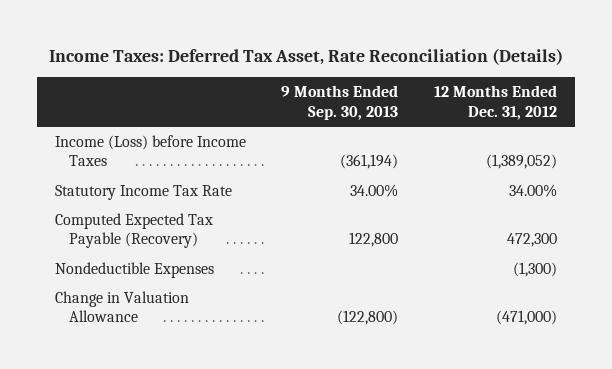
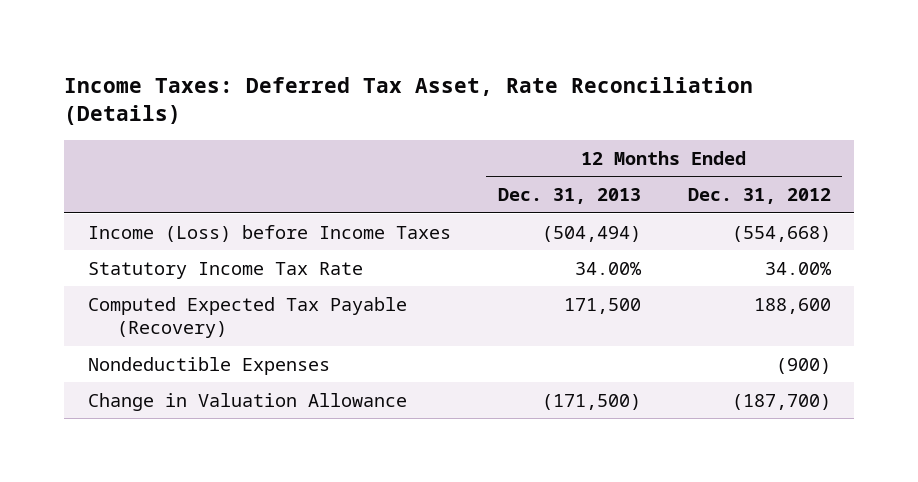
[281,85,399,120] 9 Months Ended Sep. 30, 2013 -> none
none -> [497,188,641,205] Dec. 31, 2013
[485,154,557,170] (1,389,052) -> [731,225,831,242] (554,668)
[506,233,557,248] 472,300 -> [753,297,831,314] 188,600
[512,262,557,278] (1,300) -> [775,357,831,374] (900)
[495,310,557,326] (471,000) -> [731,393,831,410] (187,700)

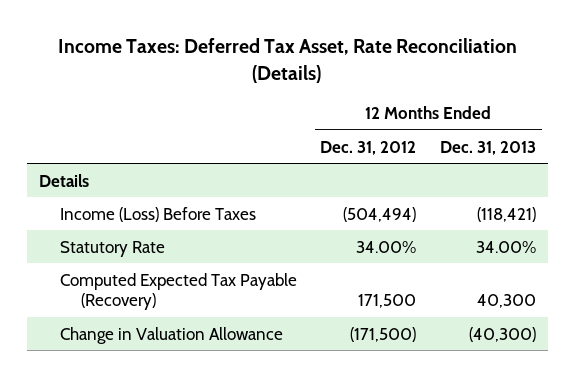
[87,356,330,375] Nondeductible Expenses -> none
none -> [38,173,89,187] Details
[87,224,451,242] Income (Loss) before Income Taxes -> [59,206,256,222] Income (Loss) Before Taxes
[541,225,641,242] (504,494) -> [477,206,537,222] (118,421)
[731,225,831,242] (554,668) -> [343,206,417,222] (504,494)
[87,261,363,279] Statutory Income Tax Rate -> [59,240,165,257] Statutory Rate
[563,297,641,314] 171,500 -> [477,294,537,309] 40,300
[753,297,831,314] 188,600 -> [358,294,417,309] 171,500
[541,393,641,410] (171,500) -> [469,326,537,342] (40,300)
[731,393,831,410] (187,700) -> [350,326,417,342] (171,500)

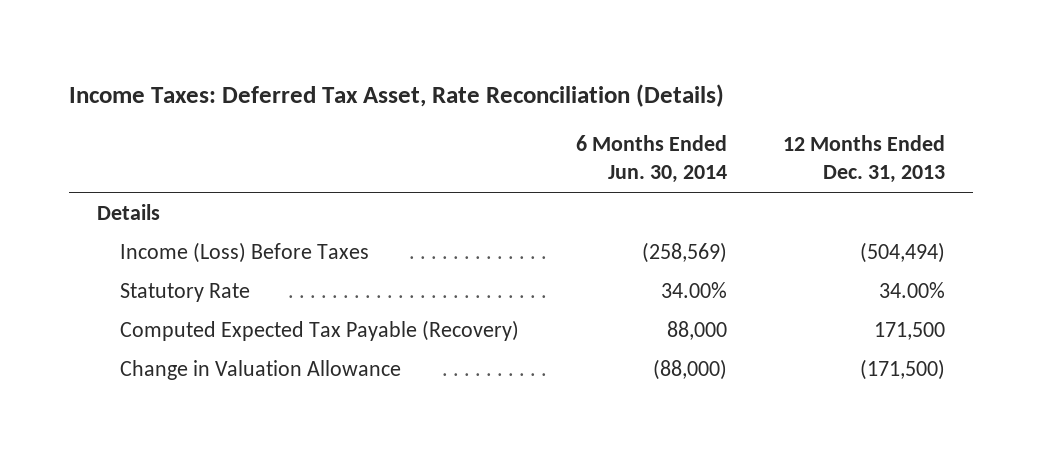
[320,140,417,155] Dec. 31, 2012 -> none
none -> [575,135,727,184] 6 Months Ended Jun. 30, 2014
[477,206,537,222] (118,421) -> [860,241,946,263] (504,494)
[477,294,537,309] 40,300 -> [874,321,946,340] 171,500
[469,326,537,342] (40,300) -> [860,358,946,380] (171,500)

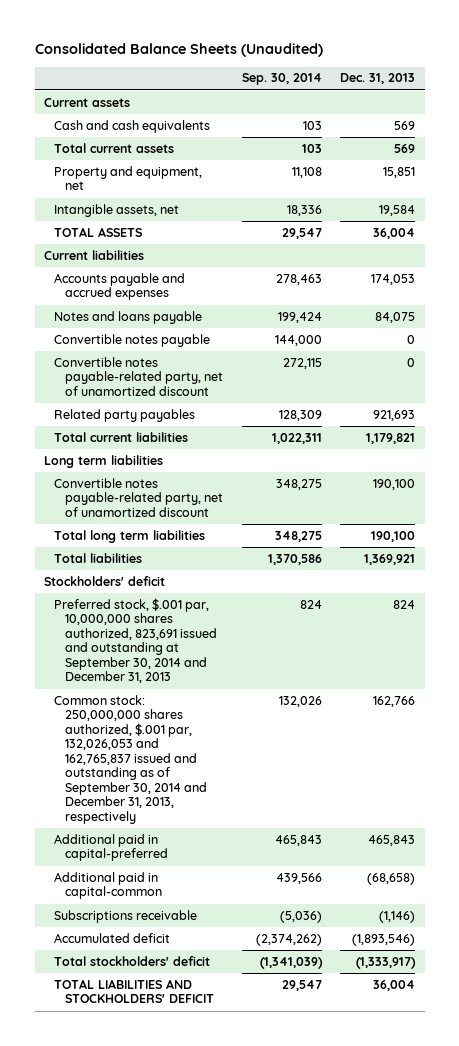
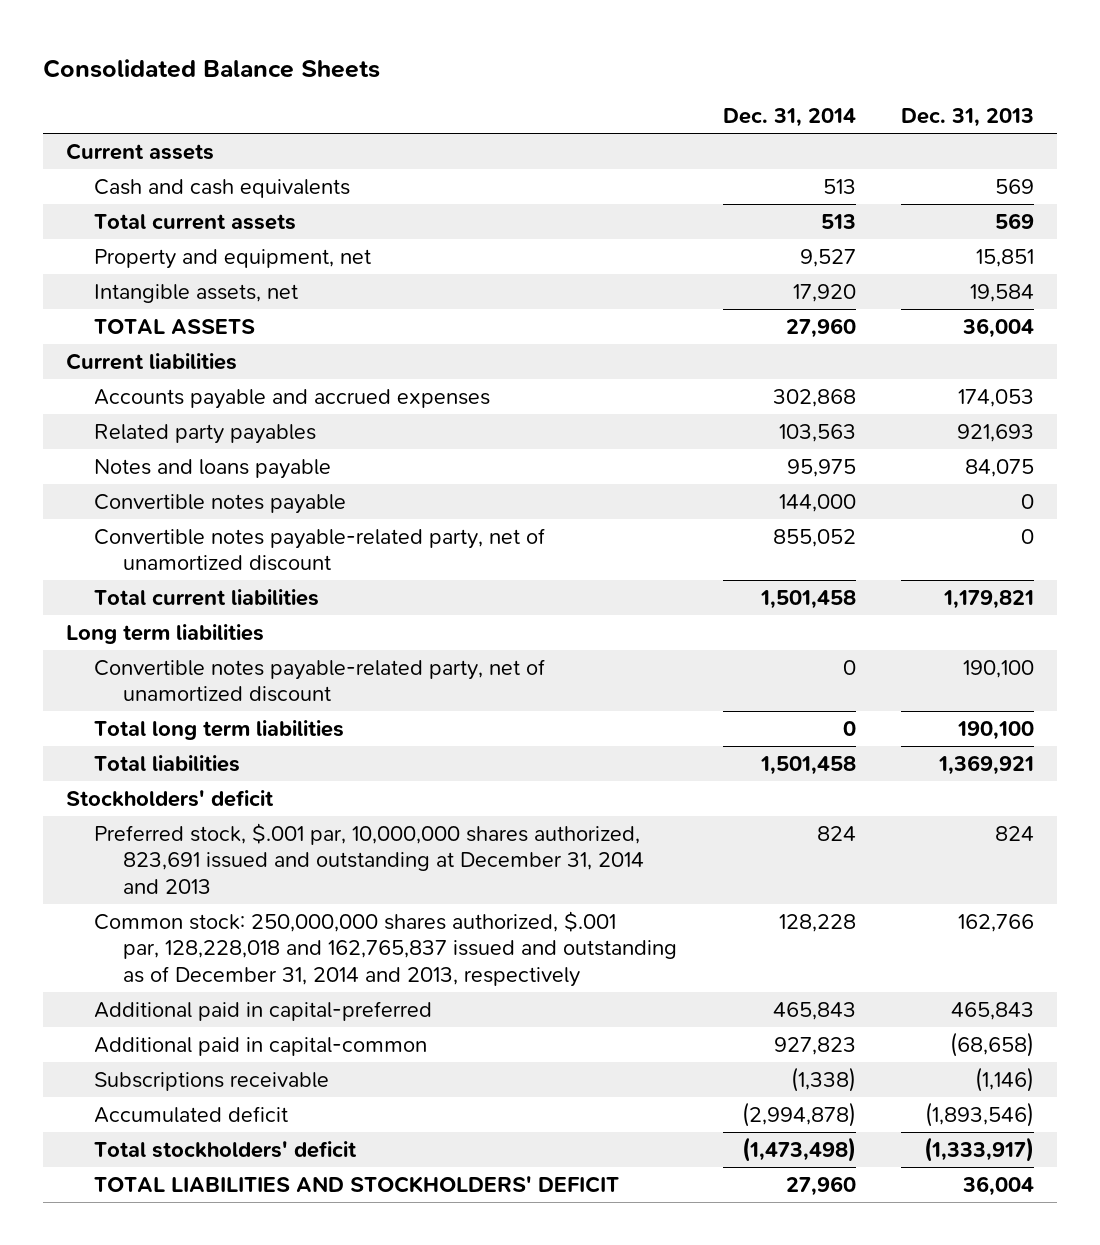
[34,43,323,58] Consolidated Balance Sheets (Unaudited) -> [42,58,380,78] Consolidated Balance Sheets
[241,73,322,86] Sep. 30, 2014 -> none
none -> [722,108,856,128] Dec. 31, 2014
[54,408,196,422] Related party payables -> [94,423,317,444] Related party payables
[54,597,217,684] Preferred stock, $.001 par, 10,000,000 shares authorized, 823,691 issued and outstanding at September 30, 2014 and December 31, 2013 -> [94,822,645,894] Preferred stock, $.001 par, 10,000,000 shares authorized, 823,691 issued and outstanding at December 31, 2014 and 2013
[54,694,207,824] Common stock: 250,000,000 shares authorized, $.001 par, 132,026,053 and 162,765,837 issued and outstanding as of September 30, 2014 and December 31, 2013, respectively -> [94,910,678,987] Common stock: 250,000,000 shares authorized, $.001 par, 128,228,018 and 162,765,837 issued and outstanding as of December 31, 2014 and 2013, respectively

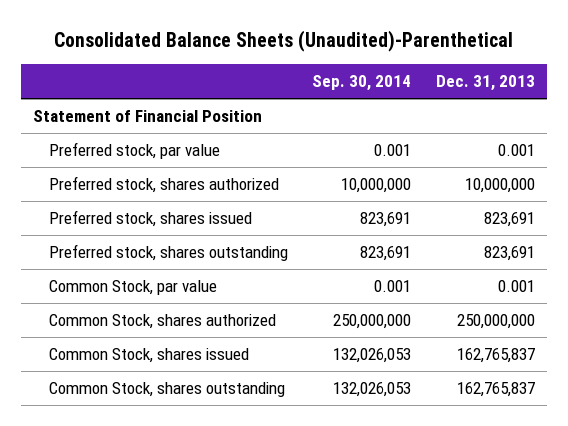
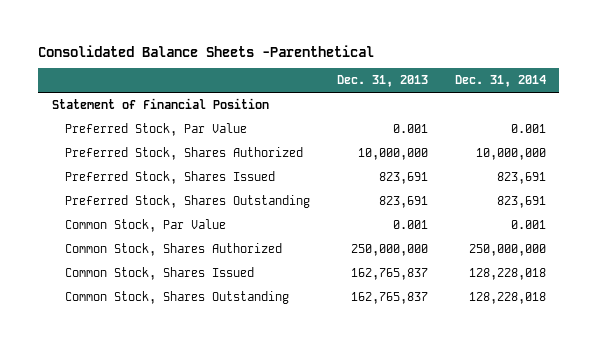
[54,30,514,53] Consolidated Balance Sheets (Unaudited)-Parenthetical -> [38,44,375,57] Consolidated Balance Sheets -Parenthetical
[312,74,412,91] Sep. 30, 2014 -> none
none -> [454,75,546,88] Dec. 31, 2014
[48,142,220,160] Preferred stock, par value -> [65,123,248,137] Preferred Stock, Par Value
[48,176,279,194] Preferred stock, shares authorized -> [65,147,304,161] Preferred Stock, Shares Authorized
[48,210,252,228] Preferred stock, shares issued -> [65,171,276,185] Preferred Stock, Shares Issued
[48,244,288,262] Preferred stock, shares outstanding -> [65,195,311,209] Preferred Stock, Shares Outstanding
[48,280,217,296] Common Stock, par value -> [65,219,227,233] Common Stock, Par Value
[48,314,276,330] Common Stock, shares authorized -> [65,243,283,257] Common Stock, Shares Authorized
[48,348,249,364] Common Stock, shares issued -> [65,267,255,281] Common Stock, Shares Issued
[48,382,285,398] Common Stock, shares outstanding -> [65,291,290,305] Common Stock, Shares Outstanding

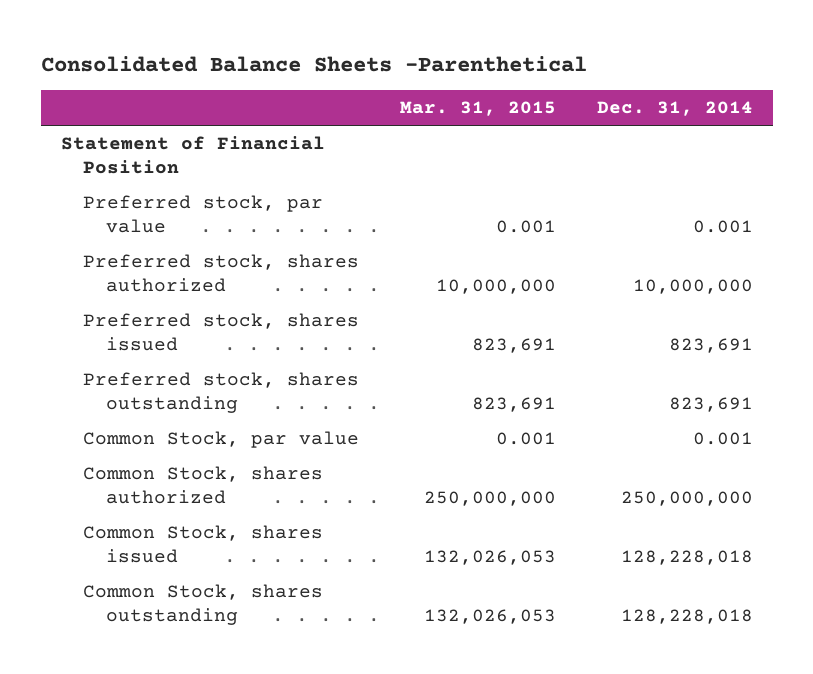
[337,75,429,88] Dec. 31, 2013 -> none
none -> [399,101,556,117] Mar. 31, 2015
[65,123,248,137] Preferred Stock, Par Value -> [83,195,324,234] Preferred stock, par value
[65,147,304,161] Preferred Stock, Shares Authorized -> [83,254,360,293] Preferred stock, shares authorized
[65,171,276,185] Preferred Stock, Shares Issued -> [83,313,360,352] Preferred stock, shares issued
[65,195,311,209] Preferred Stock, Shares Outstanding -> [83,372,360,414] Preferred stock, shares outstanding
[65,219,227,233] Common Stock, Par Value -> [83,431,360,449] Common Stock, par value
[65,243,283,257] Common Stock, Shares Authorized -> [83,466,324,505] Common Stock, shares authorized
[65,267,255,281] Common Stock, Shares Issued -> [83,525,324,564] Common Stock, shares issued
[65,291,290,305] Common Stock, Shares Outstanding -> [83,584,324,626] Common Stock, shares outstanding

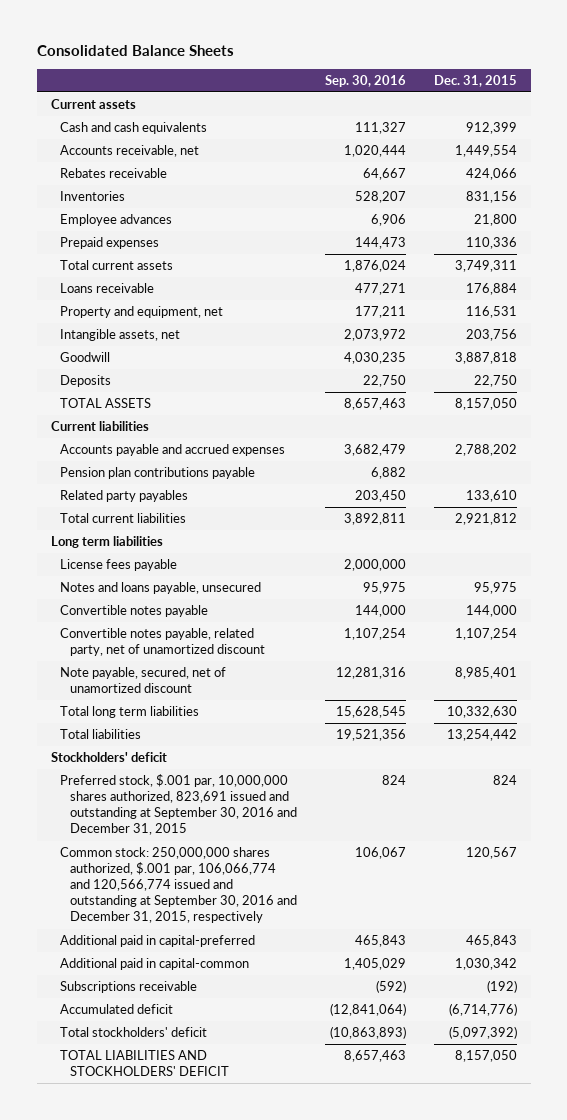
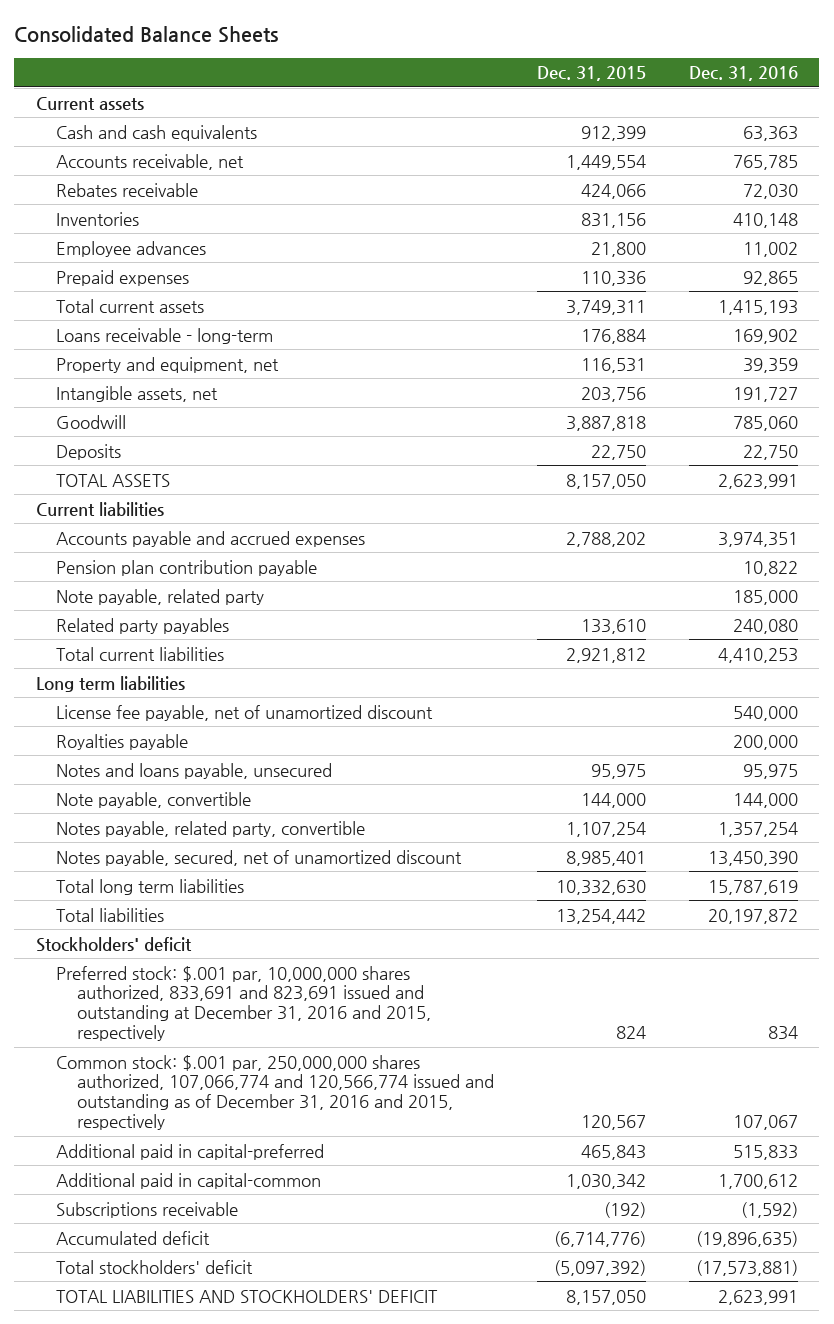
[324,74,406,87] Sep. 30, 2016 -> none
none -> [688,66,798,82] Dec. 31, 2016
[60,283,155,294] Loans receivable -> [56,327,274,344] Loans receivable - long-term
[60,467,256,480] Pension plan contributions payable -> [56,559,318,576] Pension plan contribution payable
none -> [56,588,265,605] Note payable, related party
[60,559,178,572] License fees payable -> none
none -> [56,704,434,721] License fee payable, net of unamortized discount
none -> [56,733,189,750] Royalties payable
[60,605,209,618] Convertible notes payable -> [56,791,252,808] Note payable, convertible
[60,628,266,657] Convertible notes payable, related party, net of unamortized discount -> [56,820,366,837] Notes payable, related party, convertible
[60,667,227,694] Note payable, secured, net of unamortized discount -> [56,849,463,866] Notes payable, secured, net of unamortized discount
[60,774,298,836] Preferred stock, $.001 par, 10,000,000 shares authorized, 823,691 issued and outstanding at September 30, 2016 and December 31, 2015 -> [56,965,432,1041] Preferred stock: $.001 par, 10,000,000 shares authorized, 833,691 and 823,691 issued and outstanding at December 31, 2016 and 2015, respectively
[60,847,298,924] Common stock: 250,000,000 shares authorized, $.001 par, 106,066,774 and 120,566,774 issued and outstanding at September 30, 2016 and December 31, 2015, respectively -> [56,1054,495,1130] Common stock: $.001 par, 250,000,000 shares authorized, 107,066,774 and 120,566,774 issued and outstanding as of December 31, 2016 and 2015, respectively

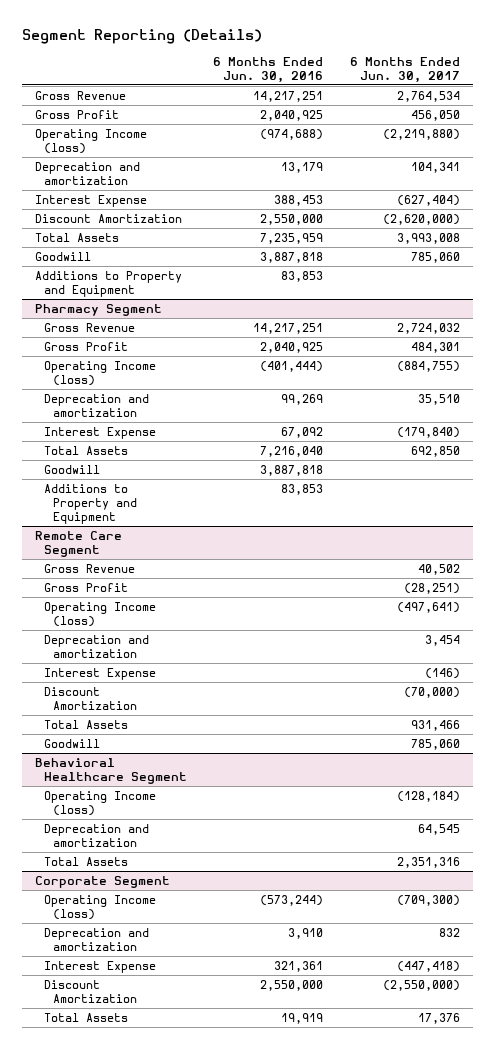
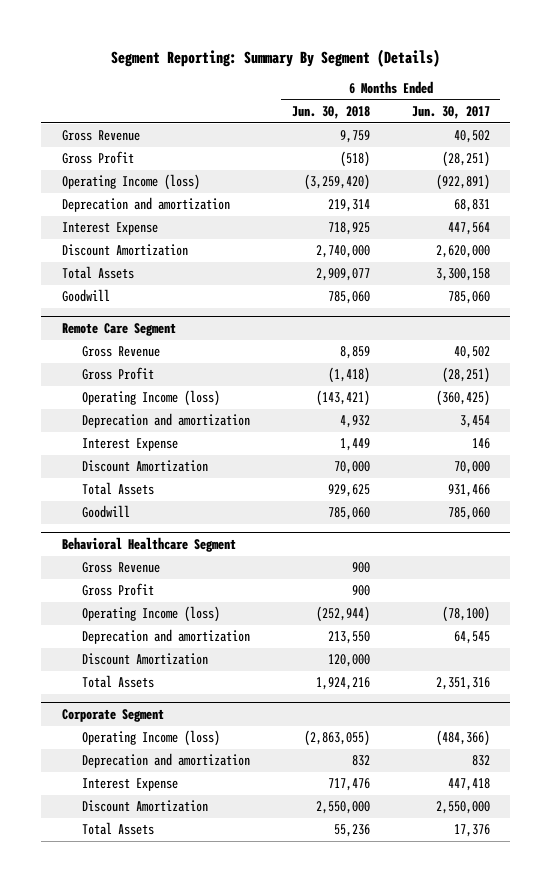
[21,28,262,44] Segment Reporting (Details) -> [110,48,440,67] Segment Reporting: Summary By Segment (Details)
[213,56,324,83] 6 Months Ended Jun. 30, 2016 -> none
none -> [291,105,370,119] Jun. 30, 2018
[397,91,461,103] 2,764,534 -> [453,130,490,144] 40,502
[411,110,461,122] 456,050 -> [441,151,490,168] (28,251)
[383,129,461,141] (2,219,880) -> [435,174,490,191] (922,891)
[411,162,461,174] 104,341 -> [453,199,490,213] 68,831
[397,195,461,207] (627,404) -> [447,222,490,236] 447,564
[383,214,461,226] (2,620,000) -> [435,245,490,259] 2,620,000
[397,233,461,245] 3,993,008 -> [435,268,490,282] 3,300,158
[35,271,183,298] Additions to Property and Equipment -> none
[35,304,163,317] Pharmacy Segment -> none
[43,323,135,333] Gross Revenue -> none
[43,342,128,352] Gross Profit -> none
[43,361,156,387] Operating Income (loss) -> none
[43,394,149,418] Deprecation and amortization -> none
[43,427,156,440] Interest Expense -> none
[43,446,128,456] Total Assets -> none
[43,465,100,475] Goodwill -> none
[43,484,137,525] Additions to Property and Equipment -> none
[397,602,461,614] (497,641) -> [435,390,490,407] (360,425)
[425,668,461,680] (146) -> [471,438,490,450] 146
[404,687,461,699] (70,000) -> [453,461,490,475] 70,000
none -> [81,562,160,574] Gross Revenue
none -> [81,583,154,597] Gross Profit
[397,791,461,803] (128,184) -> [441,606,490,623] (78,100)
none -> [81,653,208,666] Discount Amortization
[397,895,461,907] (709,300) -> [435,730,490,747] (484,366)
[397,961,461,973] (447,418) -> [447,778,490,792] 447,418
[383,980,461,992] (2,550,000) -> [435,801,490,815] 2,550,000

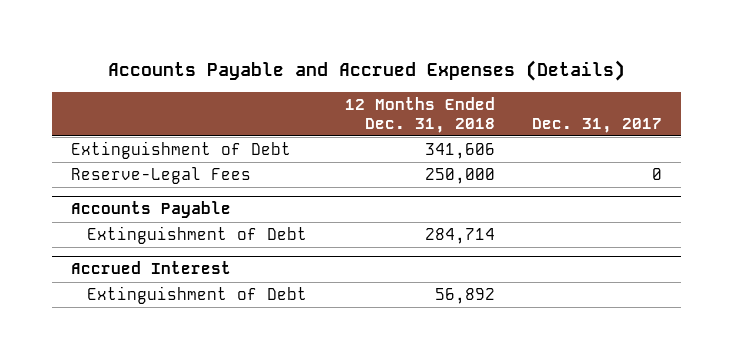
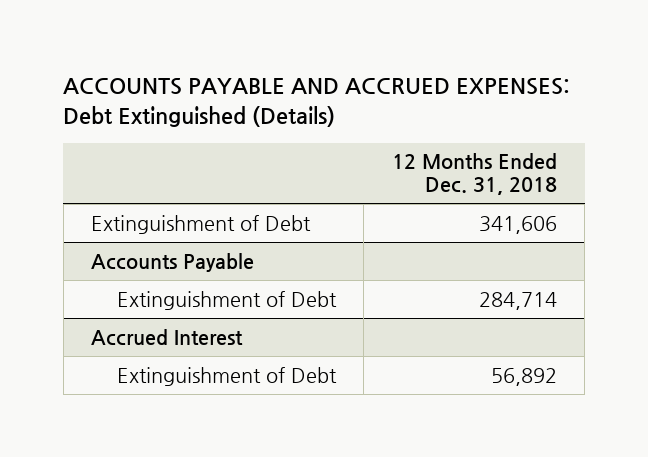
[107,60,625,82] Accounts Payable and Accrued Expenses (Details) -> [63,78,571,128] ACCOUNTS PAYABLE AND ACCRUED EXPENSES: Debt Extinguished (Details)
[532,117,663,133] Dec. 31, 2017 -> none
[71,167,252,185] Reserve-Legal Fees -> none

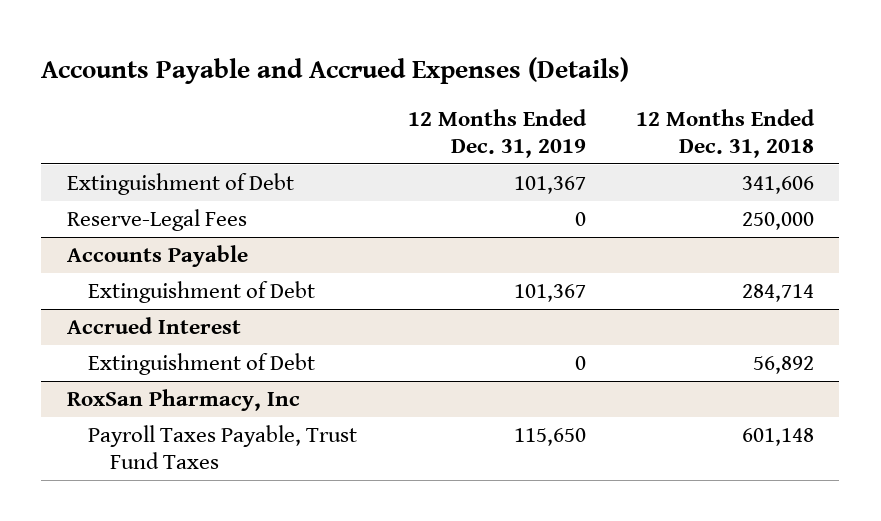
[63,78,571,128] ACCOUNTS PAYABLE AND ACCRUED EXPENSES: Debt Extinguished (Details) -> [41,56,630,84] Accounts Payable and Accrued Expenses (Details)
none -> [407,108,587,158] 12 Months Ended Dec. 31, 2019
none -> [66,209,247,232] Reserve-Legal Fees
none -> [66,389,300,412] RoxSan Pharmacy, Inc
none -> [88,425,358,470] Payroll Taxes Payable, Trust Fund Taxes

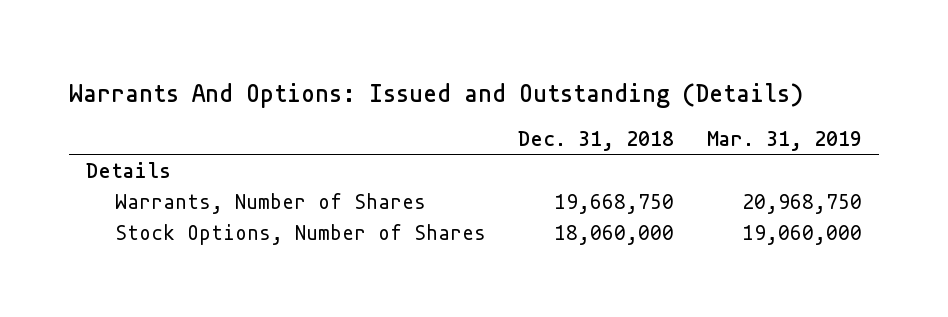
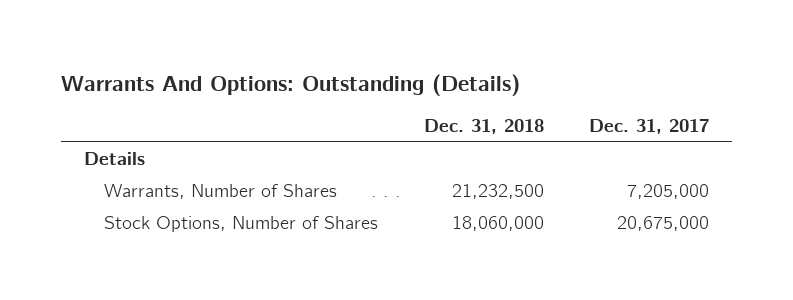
[69,82,804,108] Warrants And Options: Issued and Outstanding (Details) -> [61,74,521,97] Warrants And Options: Outstanding (Details)
[707,130,863,151] Mar. 31, 2019 -> none
none -> [589,119,710,135] Dec. 31, 2017
[554,193,675,214] 19,668,750 -> [451,184,544,200] 21,232,500

